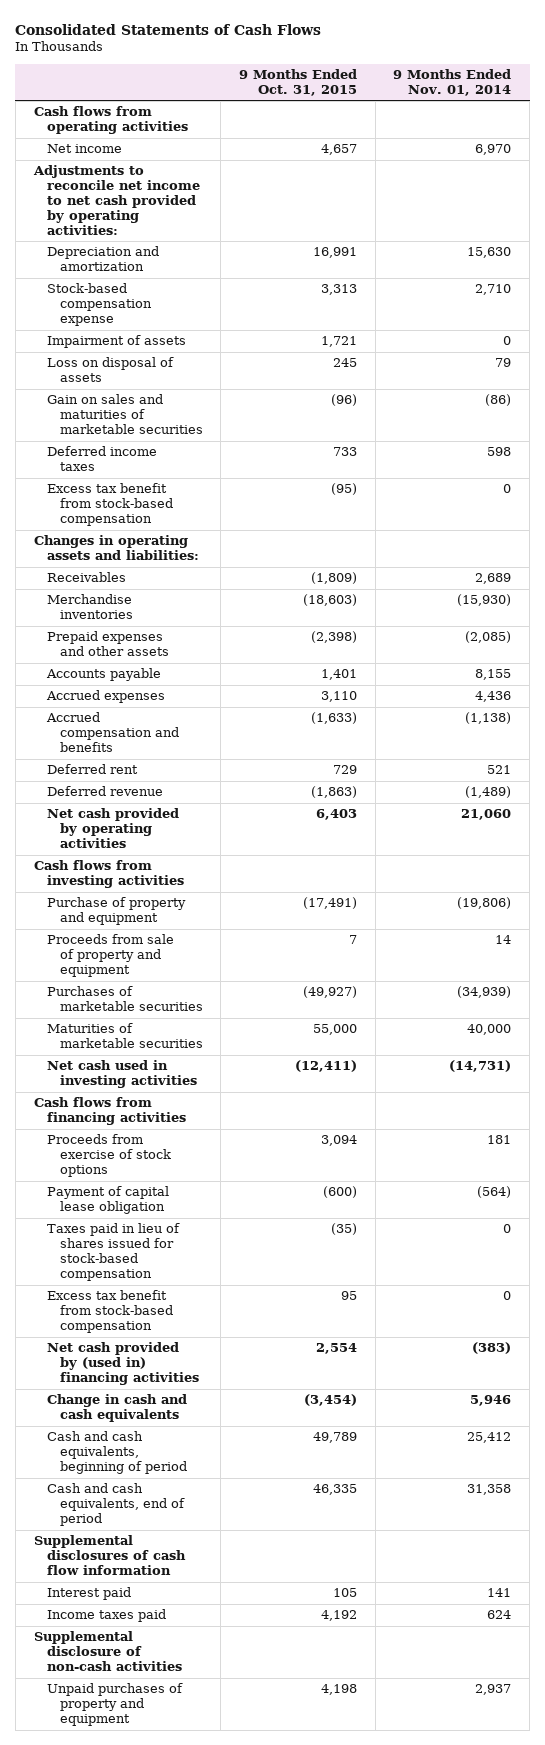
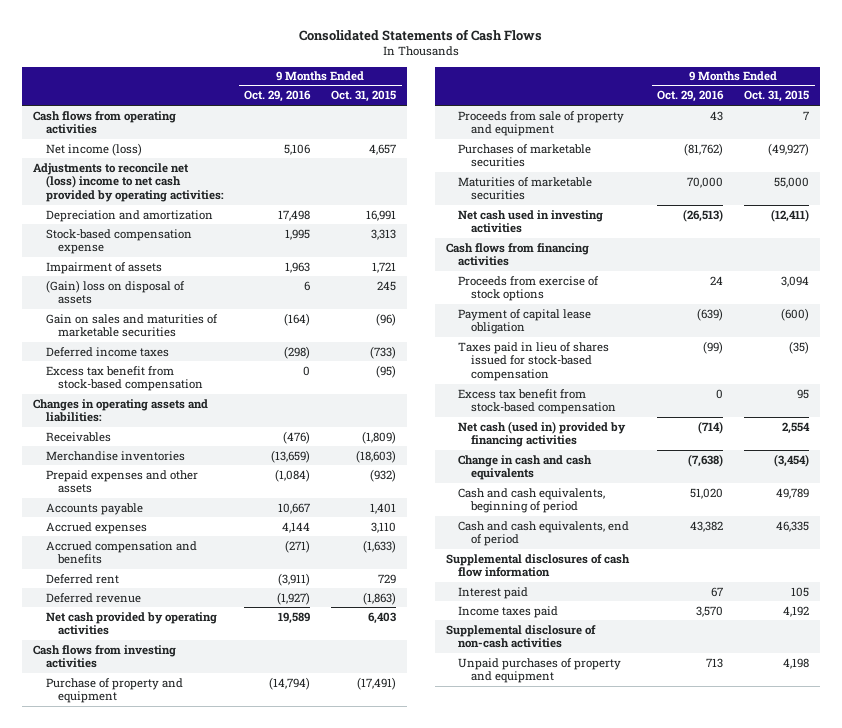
[393,69,512,97] 9 Months Ended Nov. 01, 2014 -> none
none -> [244,90,312,103] Oct. 29, 2016
[46,144,122,154] Net income -> [45,142,142,156] Net income (loss)
[32,165,200,236] Adjustments to reconcile net income to net cash provided by operating activities: -> [32,162,224,203] Adjustments to reconcile net (loss) income to net cash provided by operating activities:
[46,357,174,383] Loss on disposal of assets -> [45,279,185,305] (Gain) loss on disposal of assets
[332,447,357,457] 733 -> [370,345,397,359] (733)
[310,631,357,644] (2,398) -> [370,468,397,482] (932)
[46,1342,199,1386] Net cash provided by (used in) financing activities -> [458,420,627,448] Net cash (used in) provided by financing activities

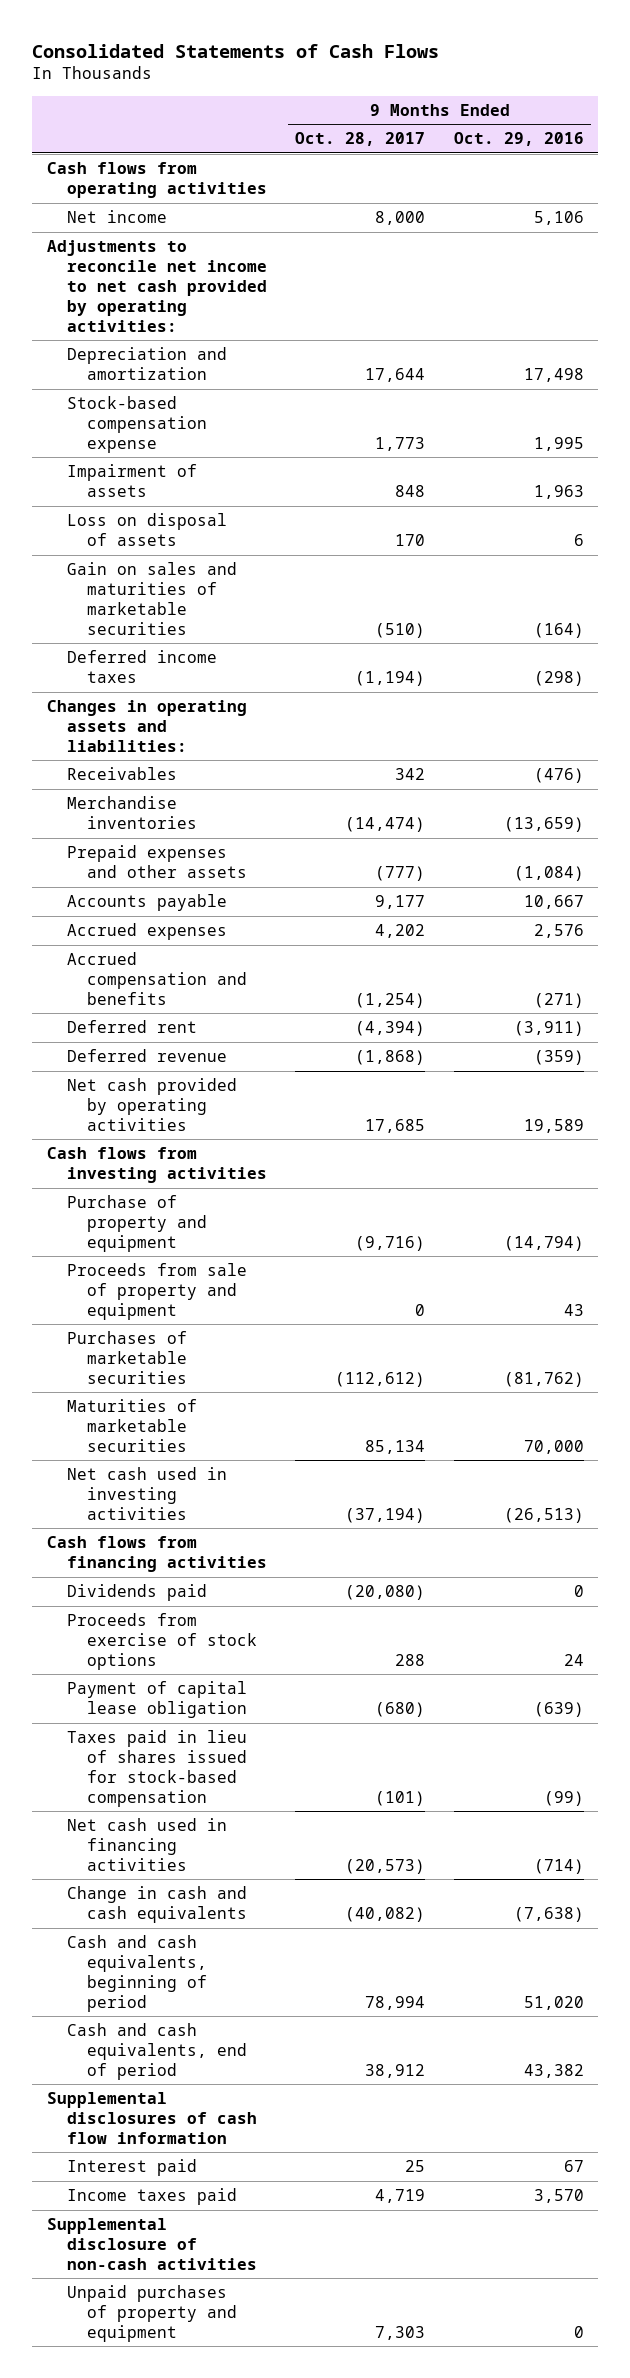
[331,90,397,103] Oct. 31, 2015 -> none
none -> [295,132,426,147] Oct. 28, 2017
[45,142,142,156] Net income (loss) -> [66,210,167,224] Net income
[32,162,224,203] Adjustments to reconcile net (loss) income to net cash provided by operating activities: -> [46,240,267,332] Adjustments to reconcile net income to net cash provided by operating activities:
[45,279,185,305] (Gain) loss on disposal of assets -> [66,513,227,547] Loss on disposal of assets
[45,365,204,392] Excess tax benefit from stock-based compensation -> none
[282,521,311,533] 4,144 -> [533,924,584,939] 2,576
[277,591,311,605] (1,927) -> [533,1050,584,1066] (359)
none -> [66,1584,207,1602] Dividends paid
[458,388,616,415] Excess tax benefit from stock-based compensation -> none
[458,420,627,448] Net cash (used in) provided by financing activities -> [66,1818,227,1871] Net cash used in financing activities
[706,657,724,668] 713 -> [573,2325,584,2338] 0

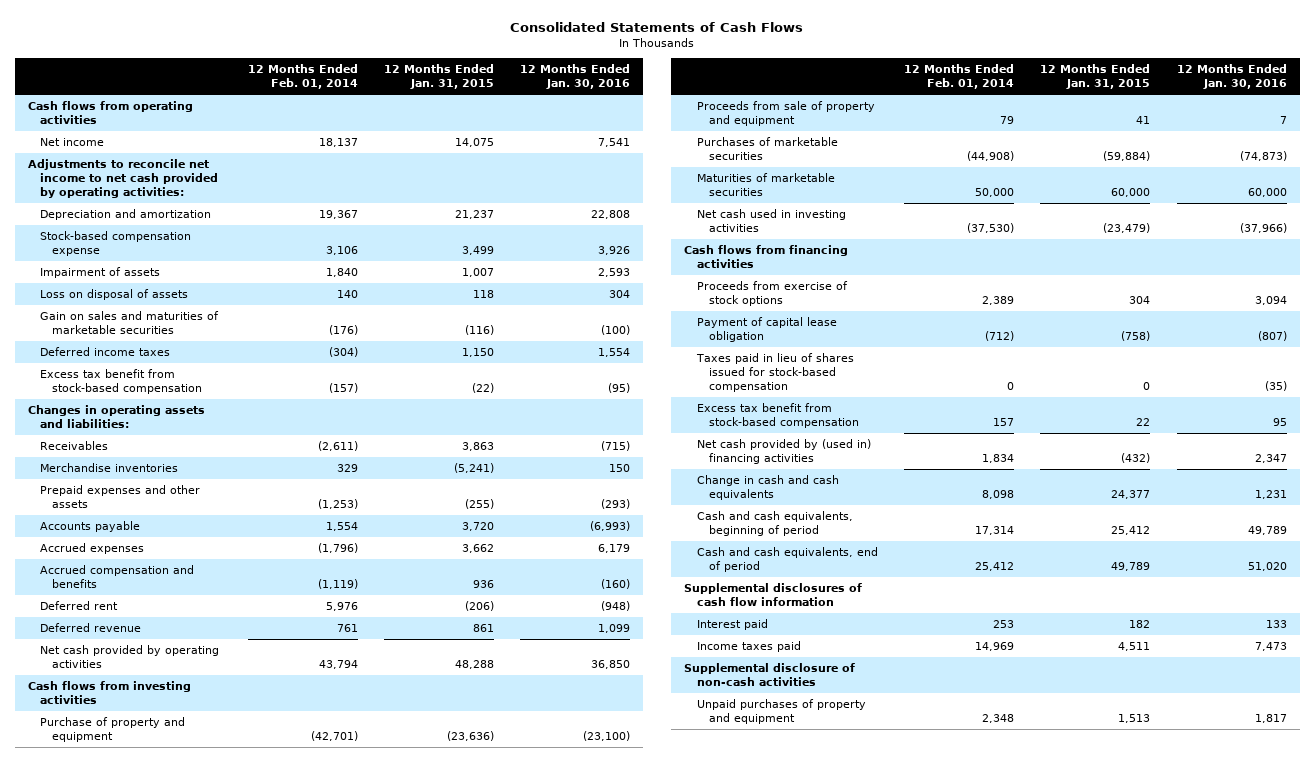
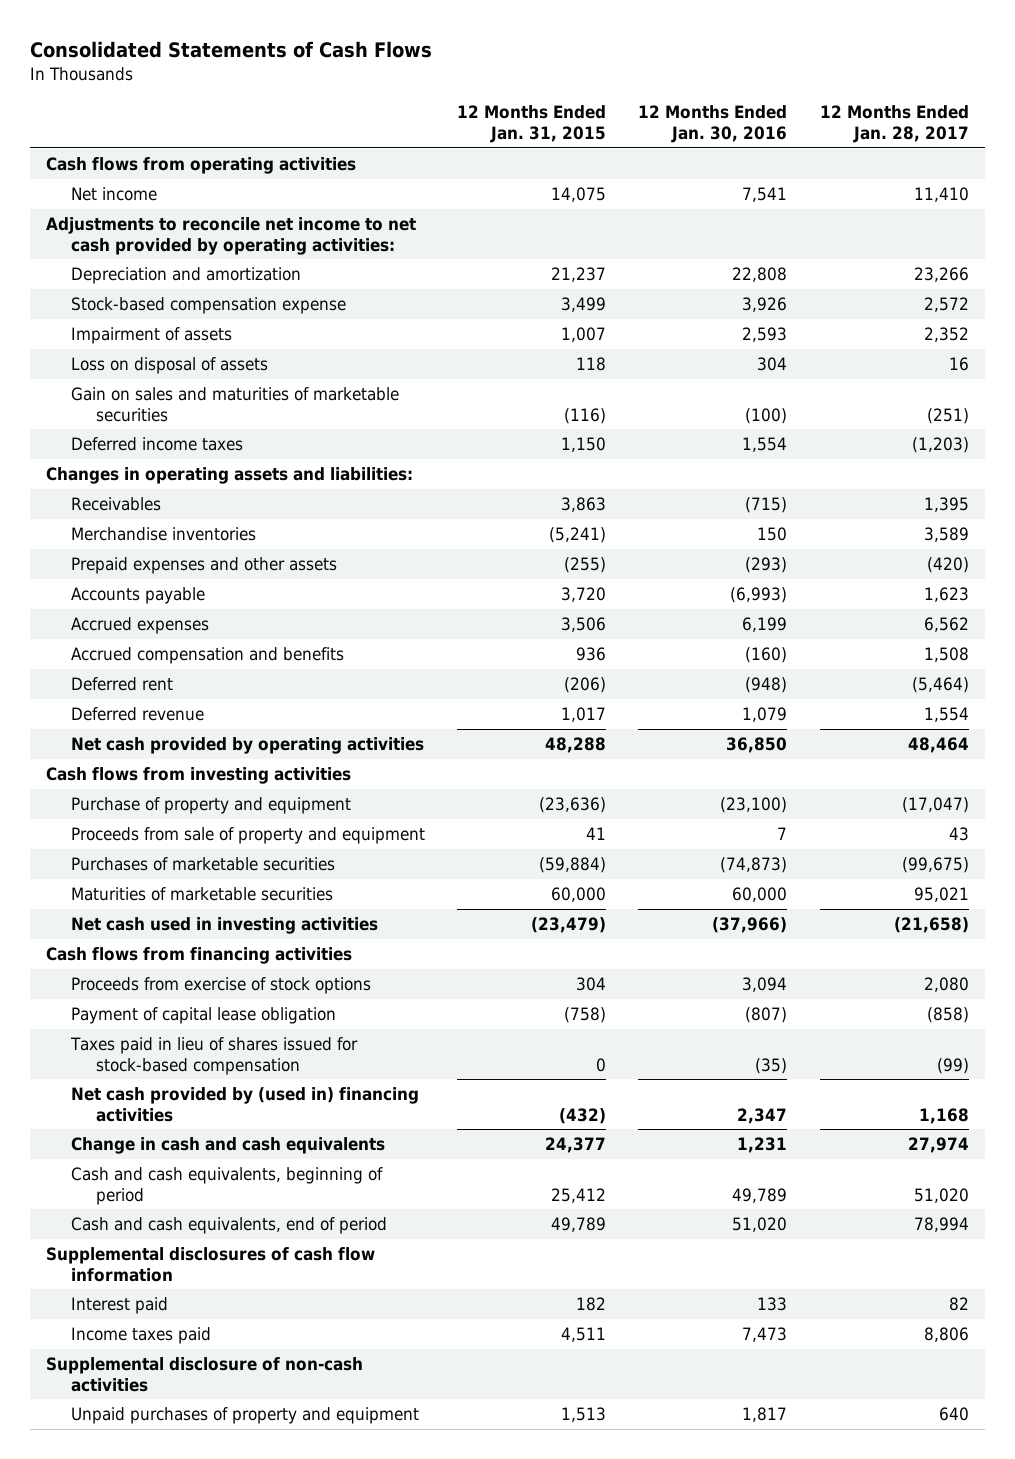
[247,64,358,90] 12 Months Ended Feb. 01, 2014 -> none
none -> [819,105,969,143] 12 Months Ended Jan. 28, 2017
[40,368,203,394] Excess tax benefit from stock-based compensation -> none
[461,543,494,553] 3,662 -> [561,617,607,633] 3,506
[598,543,631,553] 6,179 -> [742,617,788,633] 6,199
[472,623,494,632] 861 -> [561,707,607,723] 1,017
[598,623,631,633] 1,099 -> [742,707,788,723] 1,079
[696,402,859,428] Excess tax benefit from stock-based compensation -> none

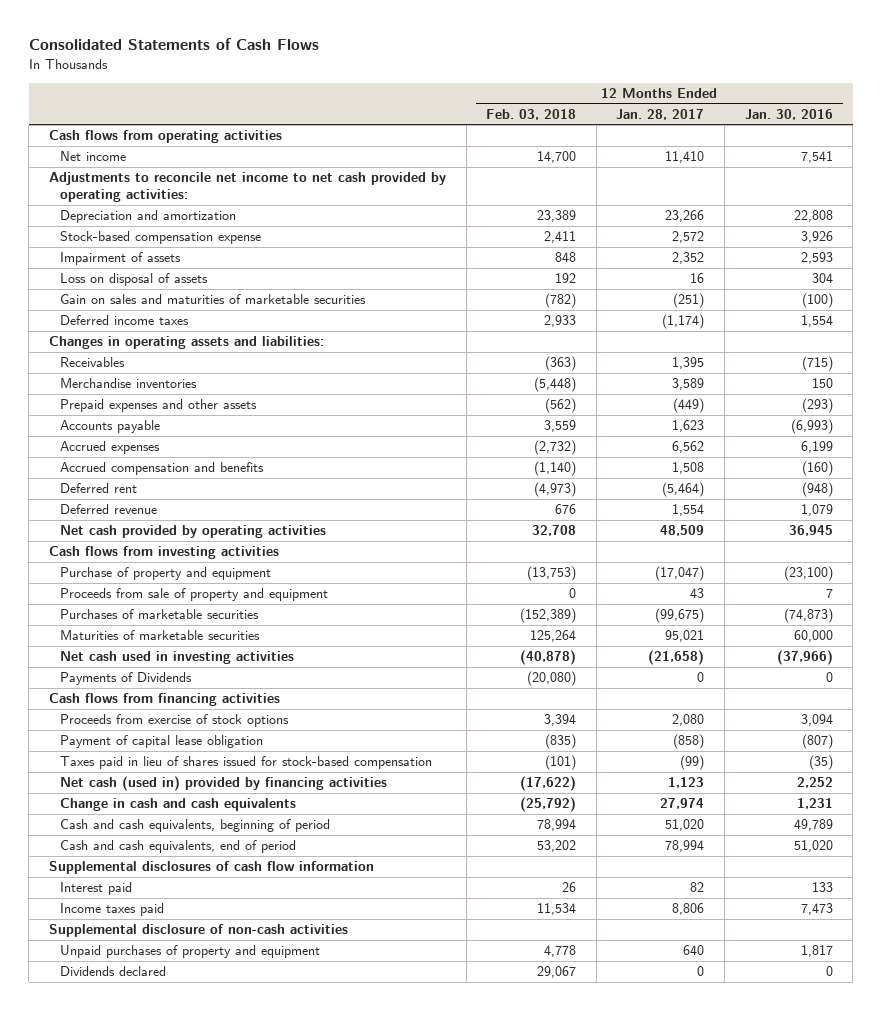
[457,105,607,143] 12 Months Ended Jan. 31, 2015 -> none
none -> [486,108,577,120] Feb. 03, 2018
[911,437,969,454] (1,203) -> [662,314,705,330] (1,174)
[926,557,969,574] (420) -> [673,398,705,414] (449)
[726,737,788,754] 36,850 -> [788,525,833,537] 36,945
[907,737,969,754] 48,464 -> [660,525,705,537] 48,509
none -> [59,672,192,686] Payments of Dividends
[71,1087,420,1122] Net cash provided by (used in) financing activities -> [59,776,387,792] Net cash (used in) provided by financing activities
[737,1107,788,1124] 2,347 -> [796,777,833,789] 2,252
[918,1107,969,1124] 1,168 -> [668,777,705,789] 1,123
none -> [59,966,166,977] Dividends declared

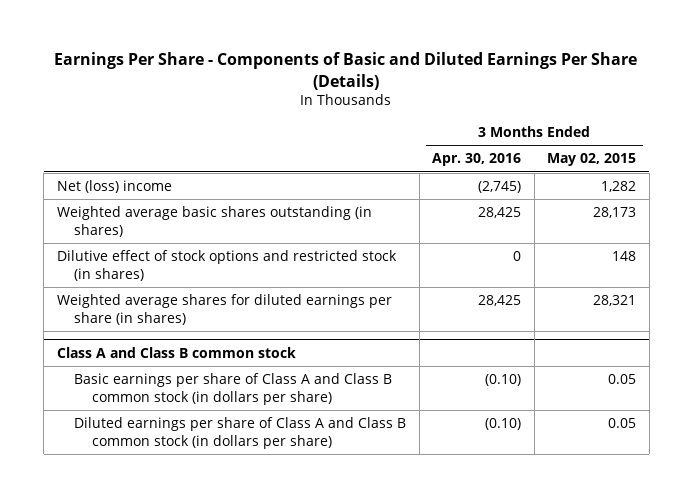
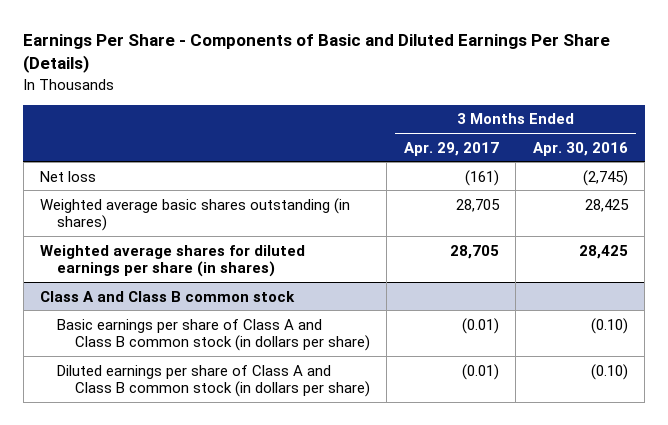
[547,153,637,167] May 02, 2015 -> none
none -> [403,141,499,156] Apr. 29, 2017
[56,180,172,194] Net (loss) income -> [40,170,97,182] Net loss
[56,250,397,281] Dilutive effect of stock options and restricted stock (in shares) -> none

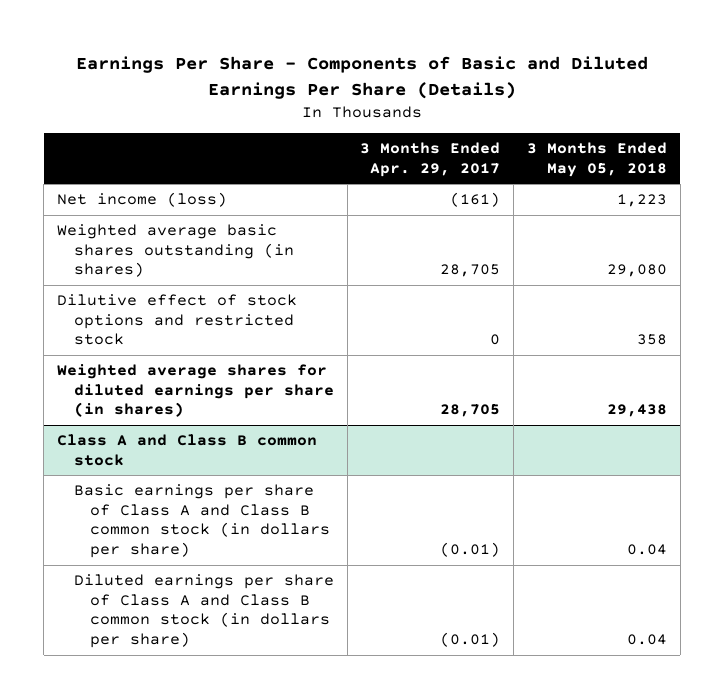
[532,141,628,156] Apr. 30, 2016 -> none
none -> [526,142,667,177] 3 Months Ended May 05, 2018
[40,170,97,182] Net loss -> [57,192,228,208] Net income (loss)
none -> [57,294,298,346] Dilutive effect of stock options and restricted stock

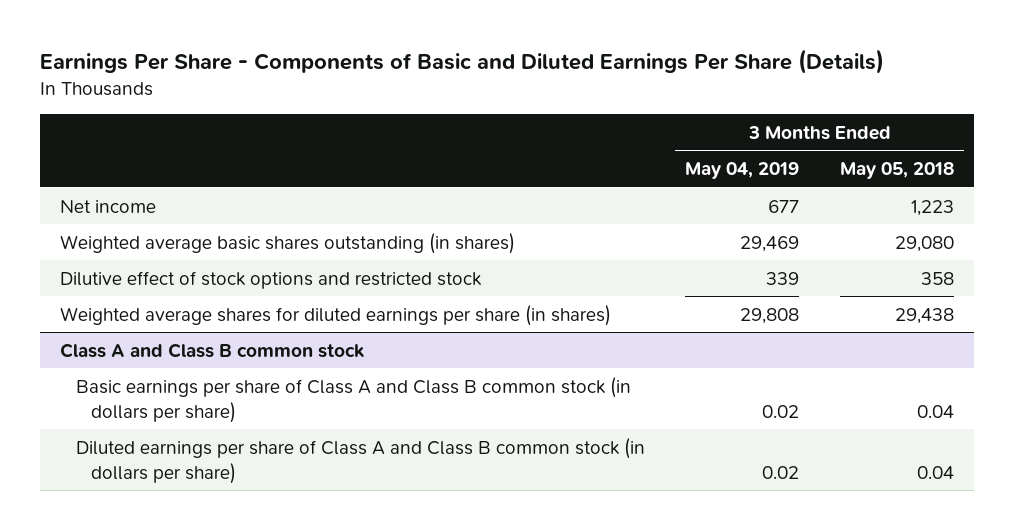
[360,142,501,177] 3 Months Ended Apr. 29, 2017 -> none
none -> [685,162,800,180] May 04, 2019
[57,192,228,208] Net income (loss) -> [59,199,156,213] Net income

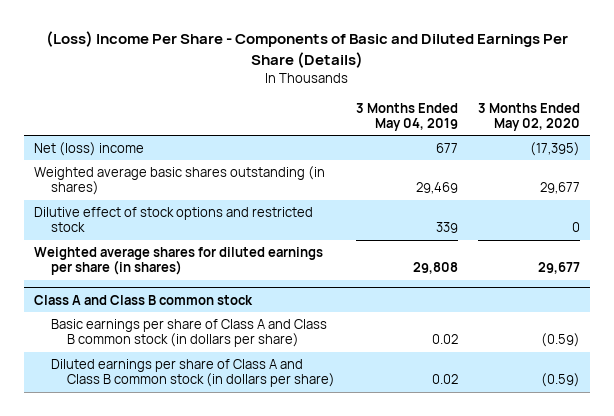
[39,49,884,75] Earnings Per Share - Components of Basic and Diluted Earnings Per Share (Details) -> [45,31,568,68] (Loss) Income Per Share - Components of Basic and Diluted Earnings Per Share (Details)
[839,162,954,180] May 05, 2018 -> none
none -> [478,102,581,132] 3 Months Ended May 02, 2020
[59,199,156,213] Net income -> [33,141,144,156] Net (loss) income

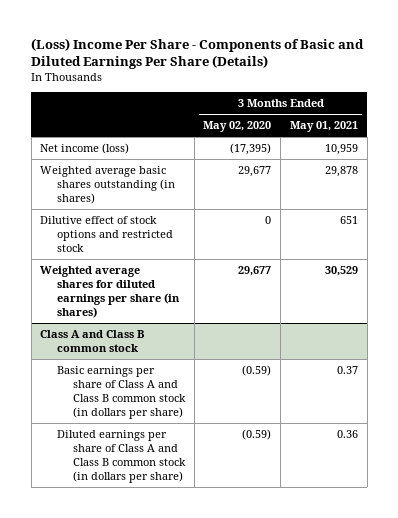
[355,102,458,132] 3 Months Ended May 04, 2019 -> none
none -> [289,121,358,133] May 01, 2021
[33,141,144,156] Net (loss) income -> [40,143,130,155] Net income (loss)

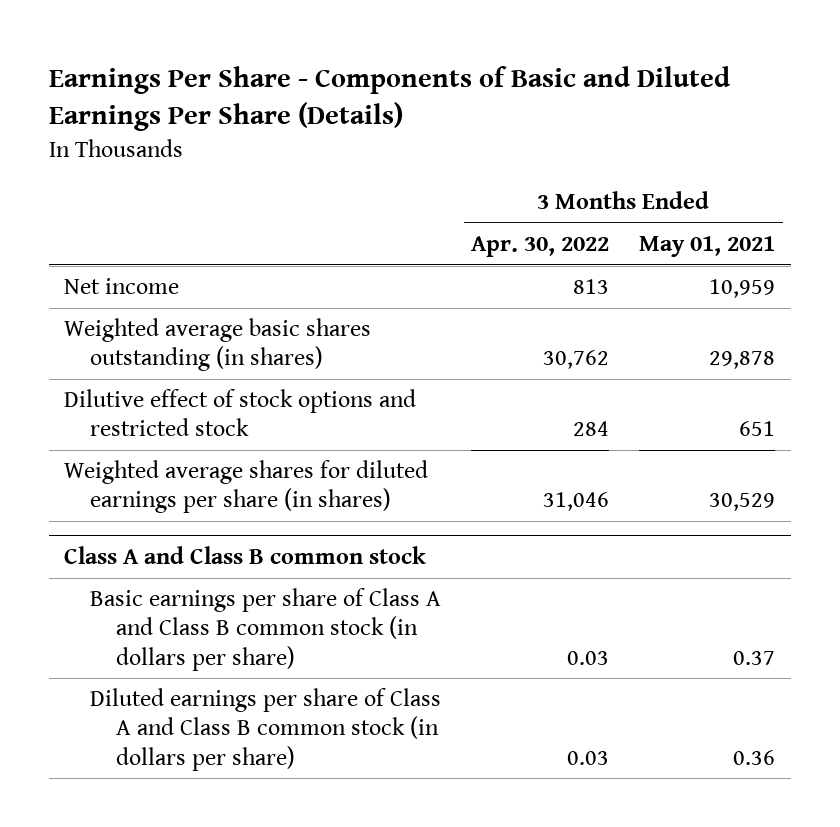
[31,37,365,69] (Loss) Income Per Share - Components of Basic and Diluted Earnings Per Share (Details) -> [49,65,732,132] Earnings Per Share - Components of Basic and Diluted Earnings Per Share (Details)
[203,121,272,133] May 02, 2020 -> none
none -> [471,236,610,258] Apr. 30, 2022
[40,143,130,155] Net income (loss) -> [64,278,180,295] Net income

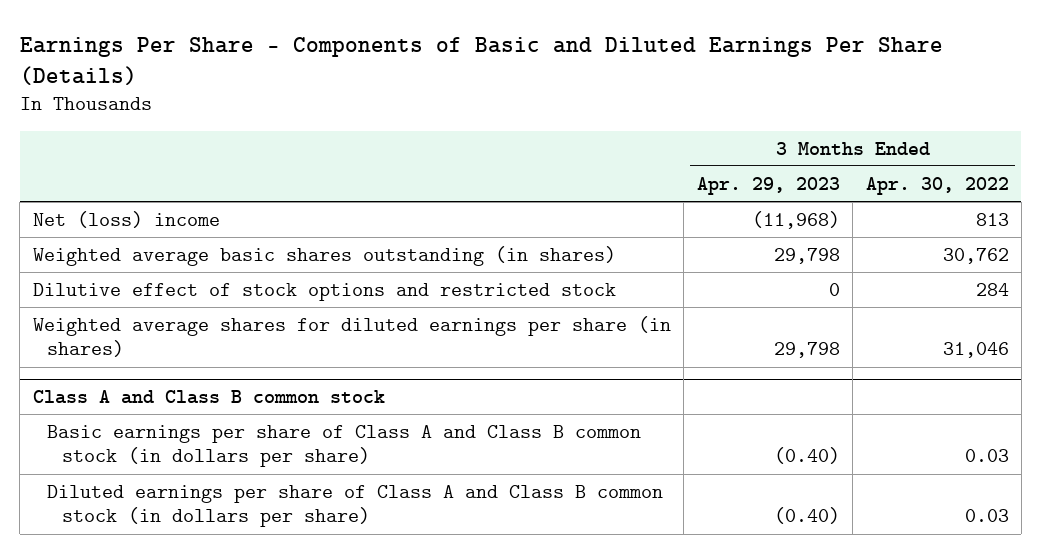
[639,236,776,258] May 01, 2021 -> none
none -> [696,176,840,195] Apr. 29, 2023
[64,278,180,295] Net income -> [32,210,220,228] Net (loss) income

